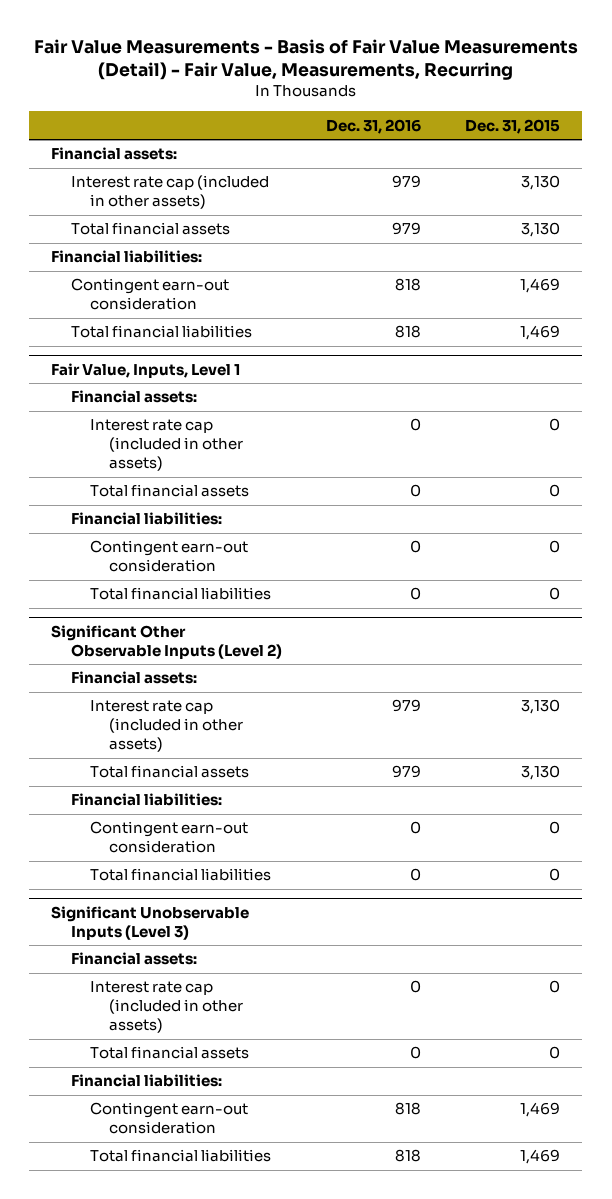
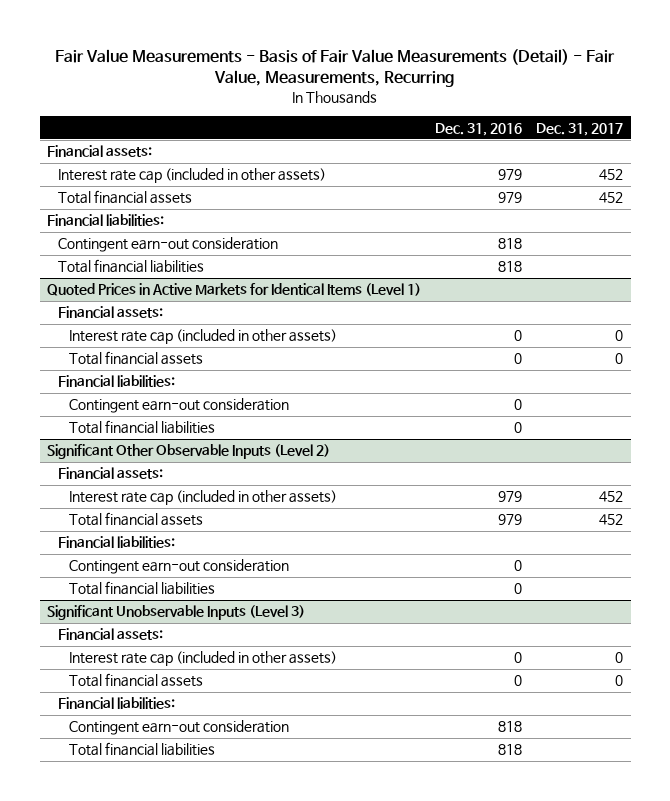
[465,118,561,134] Dec. 31, 2015 -> none
none -> [536,122,624,136] Dec. 31, 2017
[51,362,241,378] Fair Value, Inputs, Level 1 -> [46,283,421,297] Quoted Prices in Active Markets for Identical Items (Level 1)

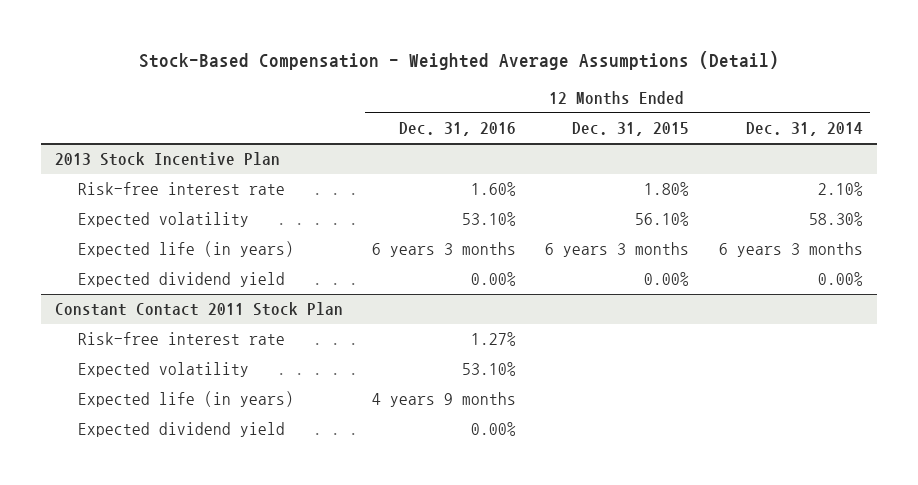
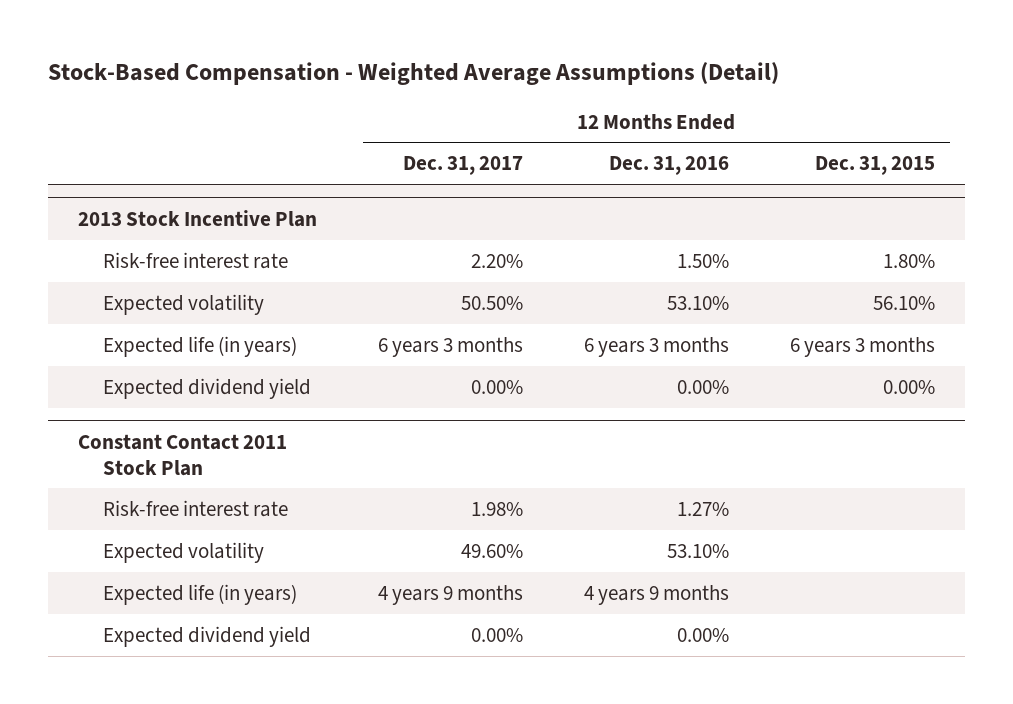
[745,122,863,137] Dec. 31, 2014 -> none
none -> [402,156,523,176] Dec. 31, 2017
[471,182,517,197] 1.60% -> [676,253,729,268] 1.50%

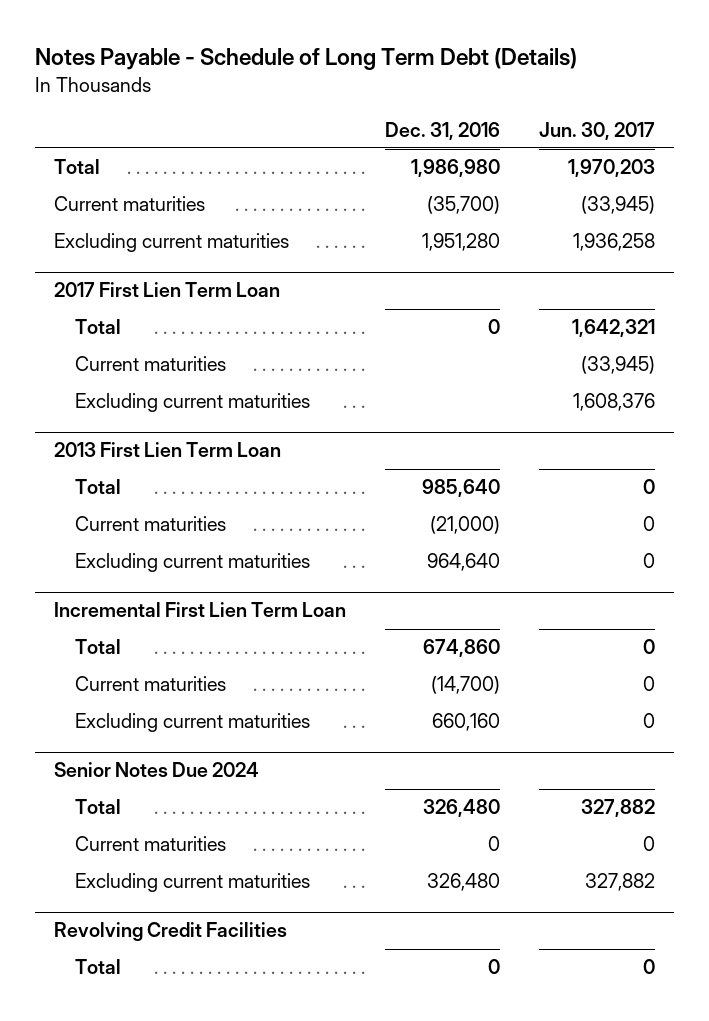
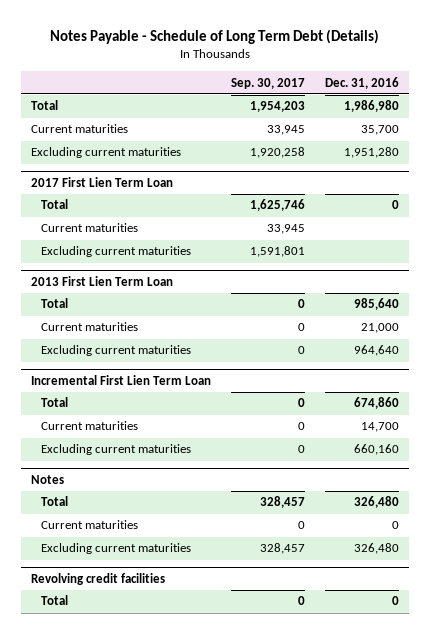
[538,121,655,140] Jun. 30, 2017 -> none
none -> [231,77,306,89] Sep. 30, 2017
[426,196,500,215] (35,700) -> [361,125,400,136] 35,700
[429,516,500,535] (21,000) -> [361,323,400,334] 21,000
[430,676,500,695] (14,700) -> [361,422,400,433] 14,700
[54,762,260,778] Senior Notes Due 2024 -> [31,475,65,485] Notes
[54,922,288,942] Revolving Credit Facilities -> [31,573,166,586] Revolving credit facilities

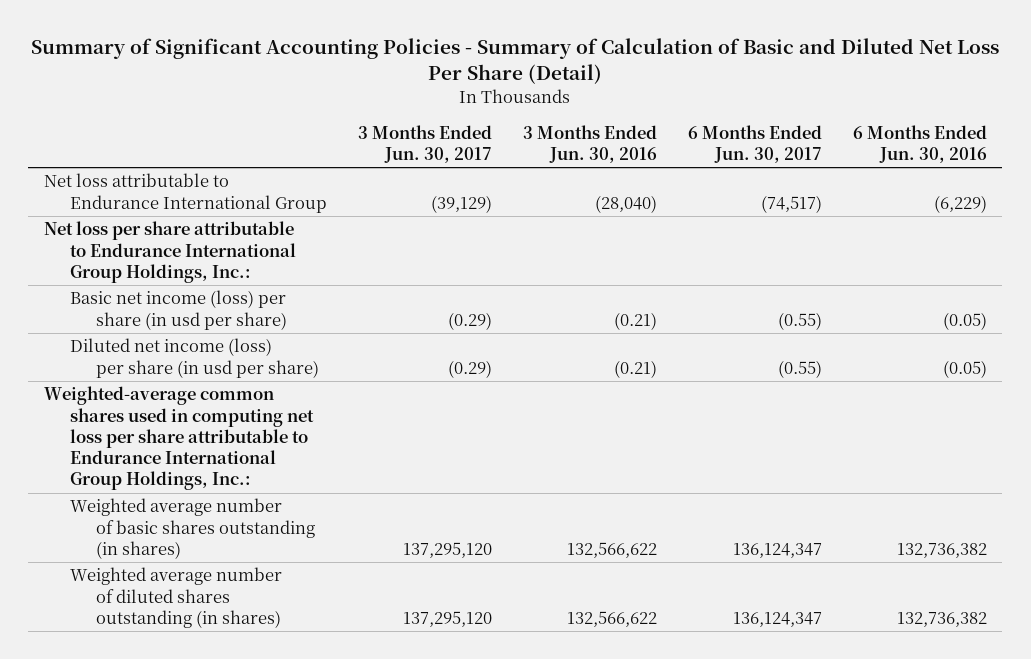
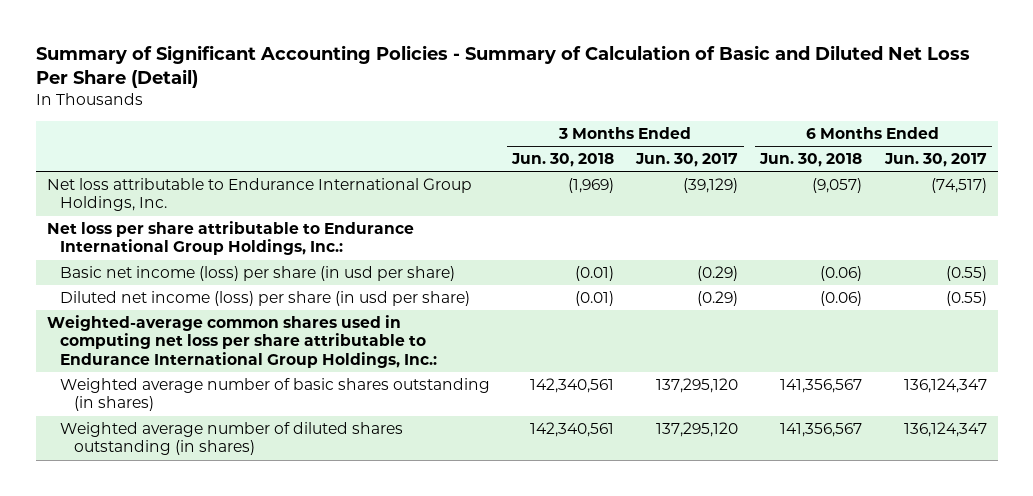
[522,124,657,164] 3 Months Ended Jun. 30, 2016 -> none
[852,124,987,164] 6 Months Ended Jun. 30, 2016 -> none
none -> [511,153,615,168] Jun. 30, 2018
none -> [759,153,863,168] Jun. 30, 2018
[43,173,328,213] Net loss attributable to Endurance International Group -> [46,178,472,212] Net loss attributable to Endurance International Group Holdings, Inc.

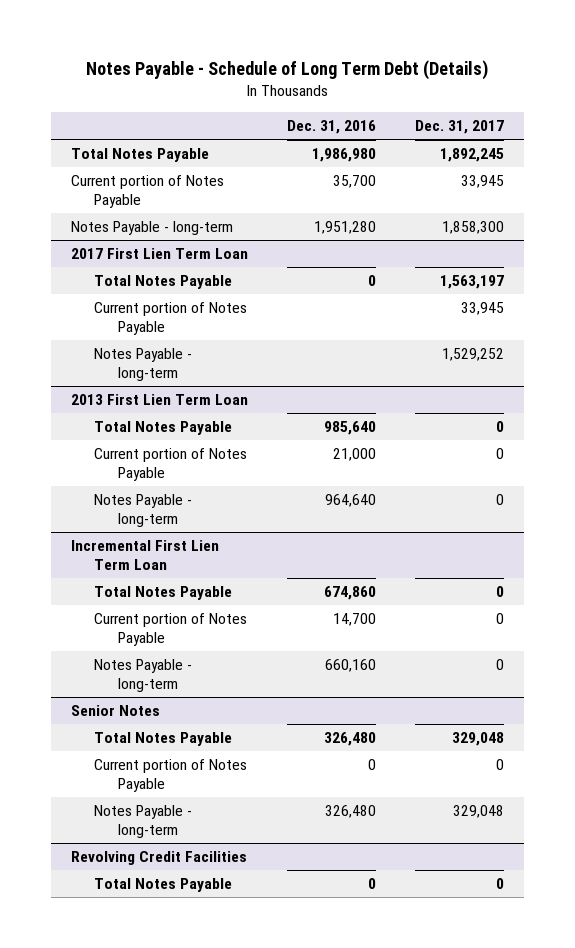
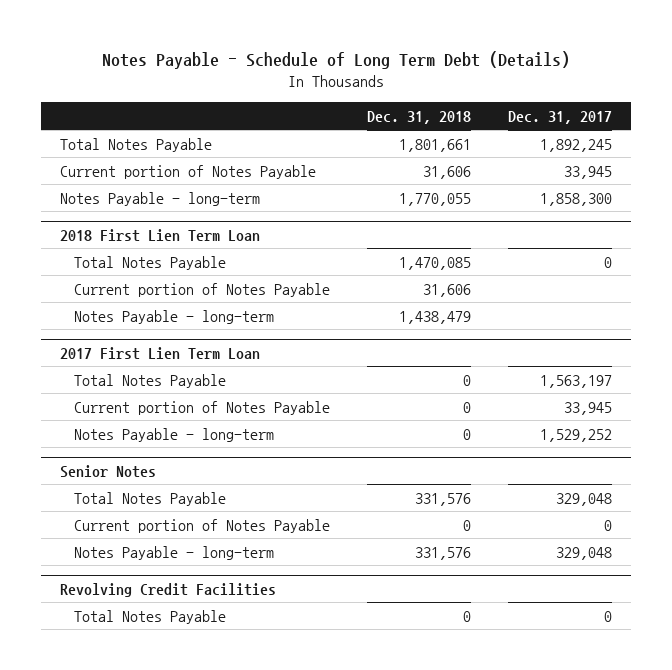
[286,120,376,135] Dec. 31, 2016 -> none
none -> [367,110,472,124] Dec. 31, 2018
none -> [59,228,260,242] 2018 First Lien Term Loan
none -> [74,255,227,270] Total Notes Payable
none -> [74,282,331,297] Current portion of Notes Payable
none -> [74,309,275,324] Notes Payable - long-term
[70,394,248,406] 2013 First Lien Term Loan -> none
[94,421,233,436] Total Notes Payable -> none
[94,448,248,482] Current portion of Notes Payable -> none
[94,494,193,528] Notes Payable - long-term -> none
[70,540,219,571] Incremental First Lien Term Loan -> none
[94,586,233,601] Total Notes Payable -> none
[94,613,248,647] Current portion of Notes Payable -> none
[94,659,193,693] Notes Payable - long-term -> none

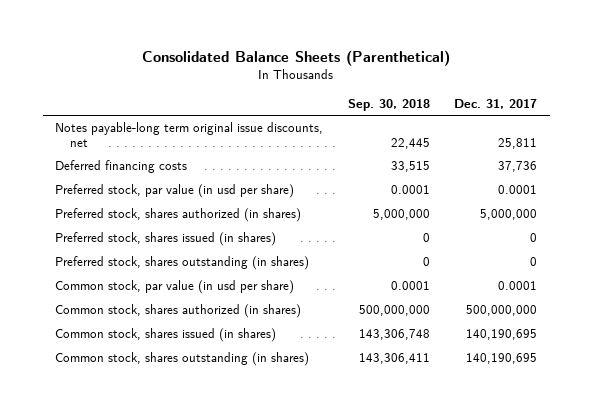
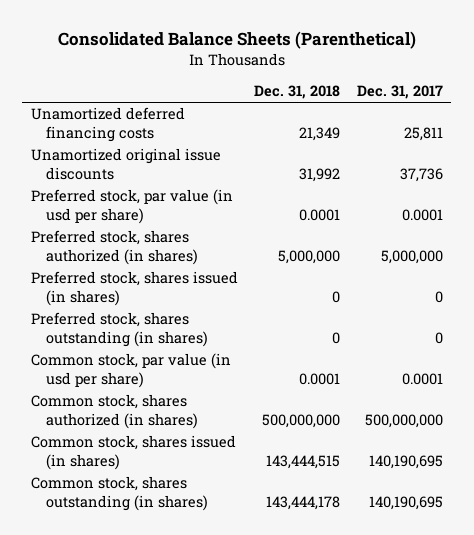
[347,98,430,111] Sep. 30, 2018 -> none
none -> [254,85,341,100] Dec. 31, 2018
[55,122,324,147] Notes payable-long term original issue discounts, net -> [30,107,185,143] Unamortized deferred financing costs
[55,160,188,174] Deferred financing costs -> [30,148,221,181] Unamortized original issue discounts

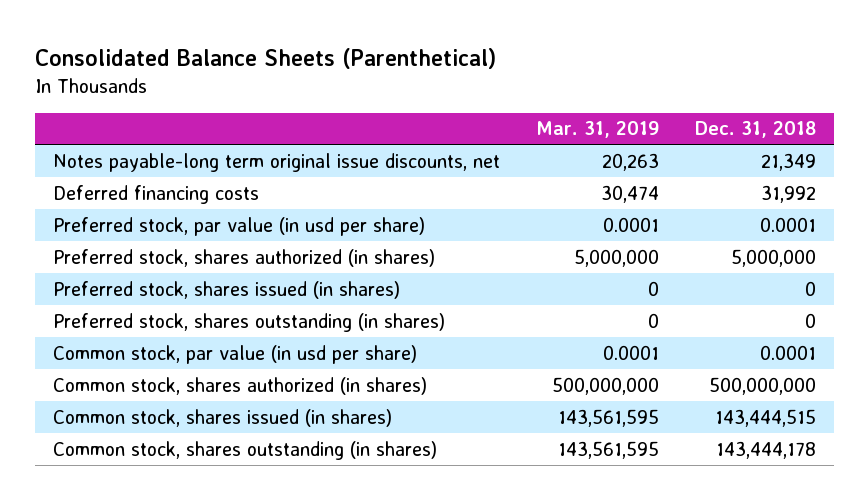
[357,85,444,100] Dec. 31, 2017 -> none
none -> [535,121,659,139] Mar. 31, 2019
[30,107,185,143] Unamortized deferred financing costs -> [52,152,500,172] Notes payable-long term original issue discounts, net
[30,148,221,181] Unamortized original issue discounts -> [52,184,259,204] Deferred financing costs

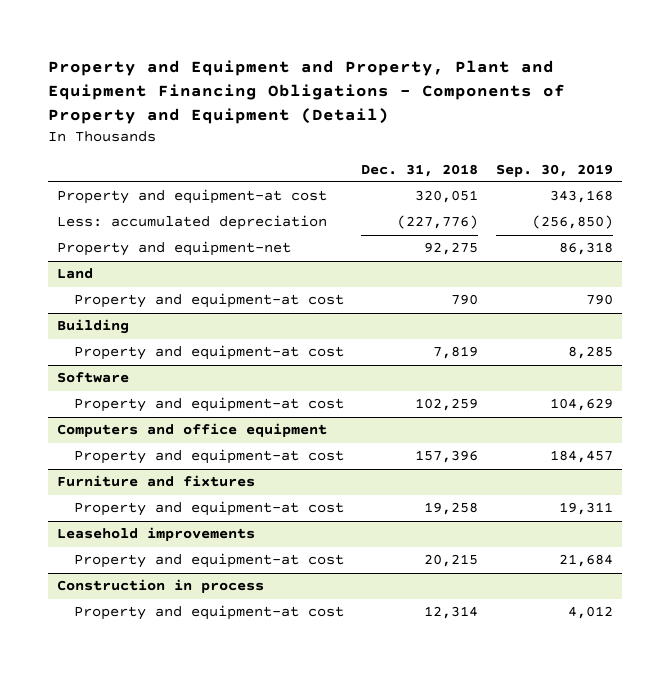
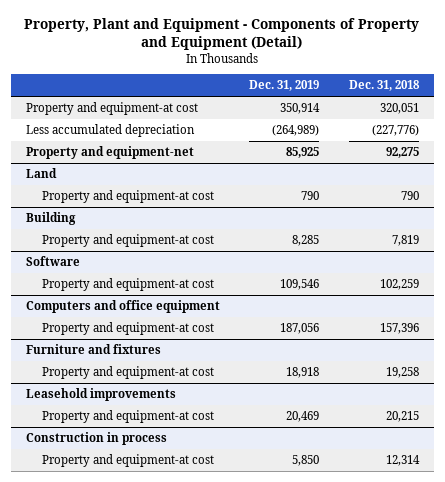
[48,60,566,125] Property and Equipment and Property, Plant and Equipment Financing Obligations - Components of Property and Equipment (Detail) -> [24,17,420,50] Property, Plant and Equipment - Components of Property and Equipment (Detail)
[496,163,614,177] Sep. 30, 2019 -> none
none -> [249,80,320,92] Dec. 31, 2019
[57,215,328,231] Less: accumulated depreciation -> [25,124,195,138] Less accumulated depreciation

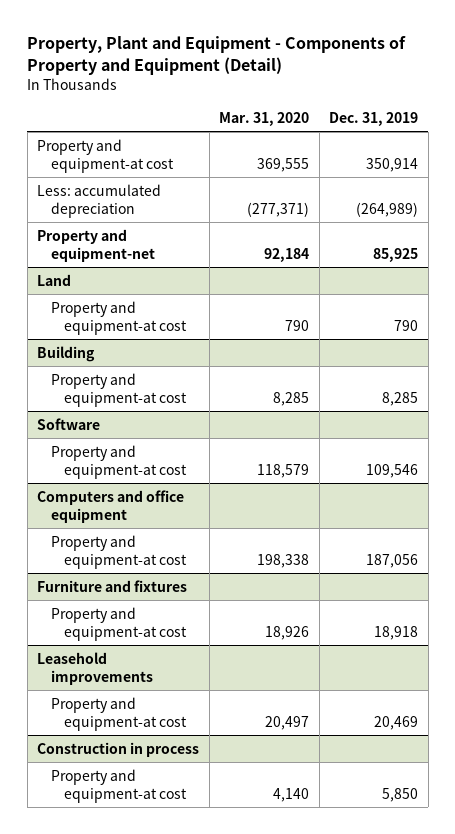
[349,80,421,92] Dec. 31, 2018 -> none
none -> [219,111,310,126] Mar. 31, 2020
[25,124,195,138] Less accumulated depreciation -> [37,183,162,218] Less: accumulated depreciation

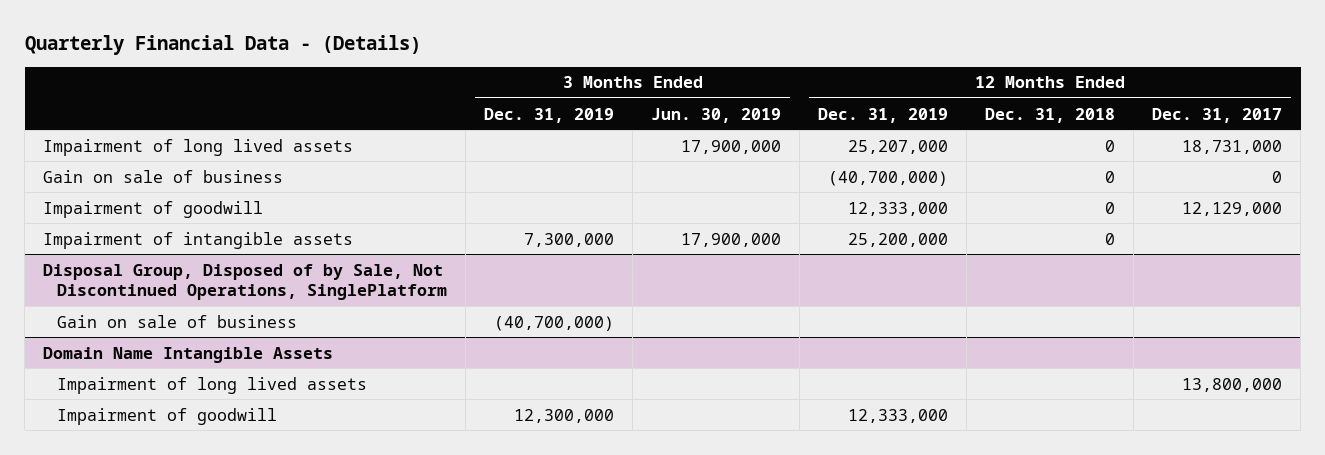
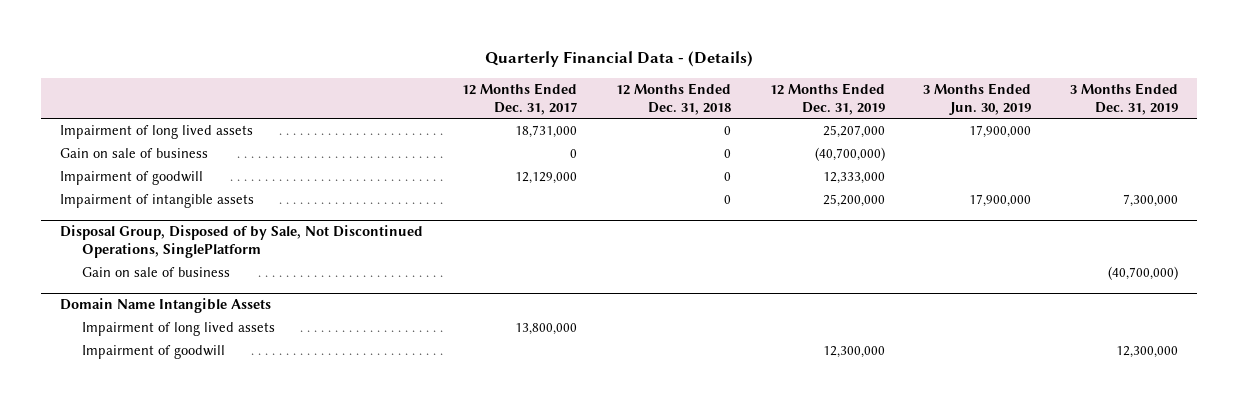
[848,408,949,423] 12,333,000 -> [822,346,885,359] 12,300,000

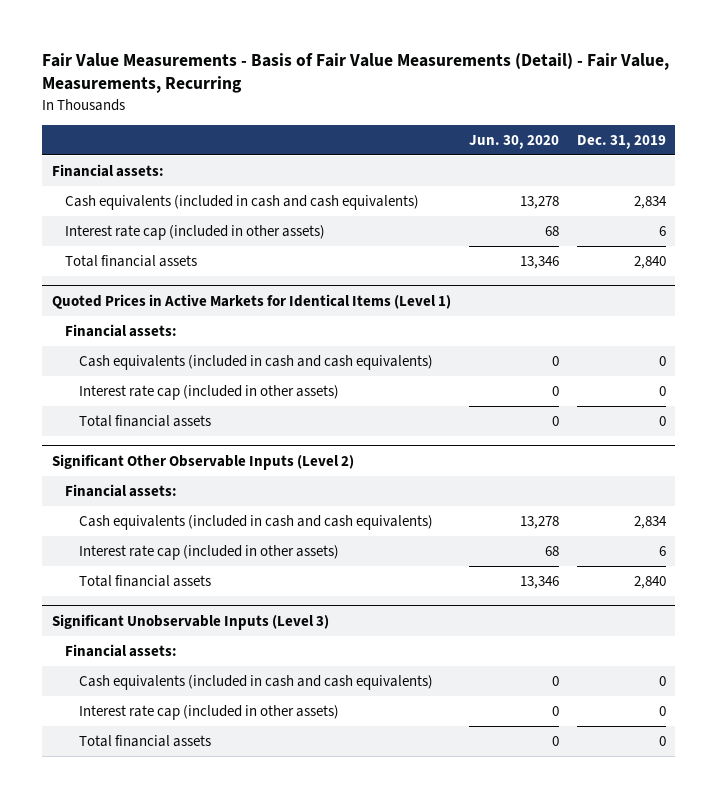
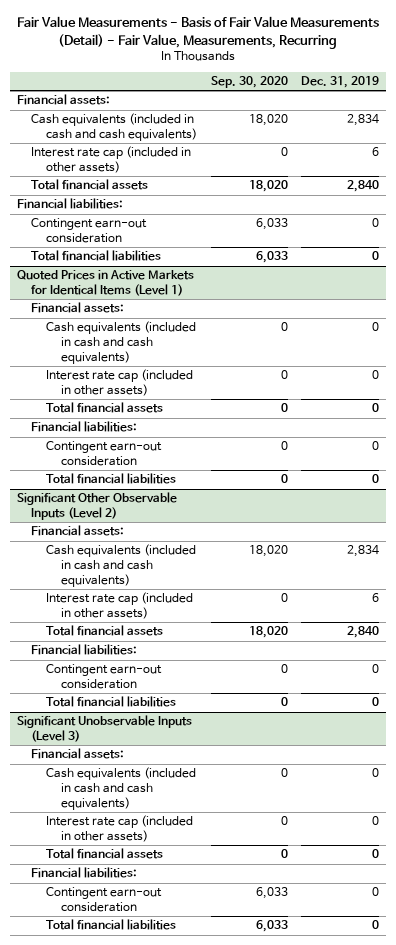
[468,134,559,149] Jun. 30, 2020 -> none
none -> [210,76,288,89] Sep. 30, 2020
none -> [16,198,123,210] Financial liabilities:
none -> [31,218,148,244] Contingent earn-out consideration
none -> [31,250,162,262] Total financial liabilities
none -> [31,421,138,433] Financial liabilities:
none -> [46,441,163,467] Contingent earn-out consideration
none -> [46,473,177,485] Total financial liabilities
none -> [31,644,138,656] Financial liabilities:
none -> [46,664,163,690] Contingent earn-out consideration
none -> [46,696,177,708] Total financial liabilities
none -> [31,867,138,879] Financial liabilities:
none -> [46,887,163,913] Contingent earn-out consideration
none -> [46,919,177,931] Total financial liabilities

